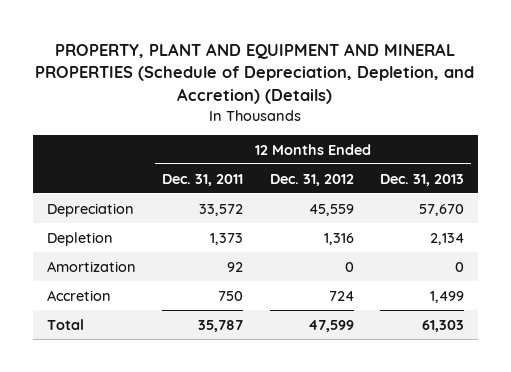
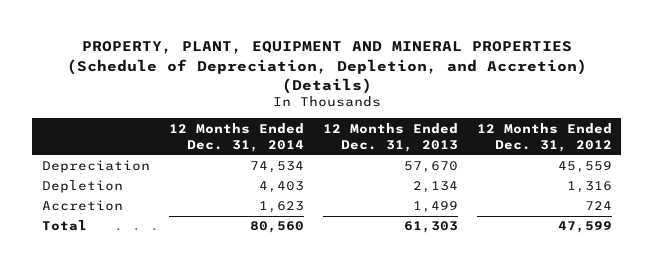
[35,42,475,105] PROPERTY, PLANT AND EQUIPMENT AND MINERAL PROPERTIES (Schedule of Depreciation, Depletion, and Accretion) (Details) -> [66,41,587,94] PROPERTY, PLANT, EQUIPMENT AND MINERAL PROPERTIES (Schedule of Depreciation, Depletion, and Accretion) (Details)
[162,173,244,186] Dec. 31, 2011 -> none
none -> [168,122,304,152] 12 Months Ended Dec. 31, 2014
[46,260,136,272] Amortization -> none

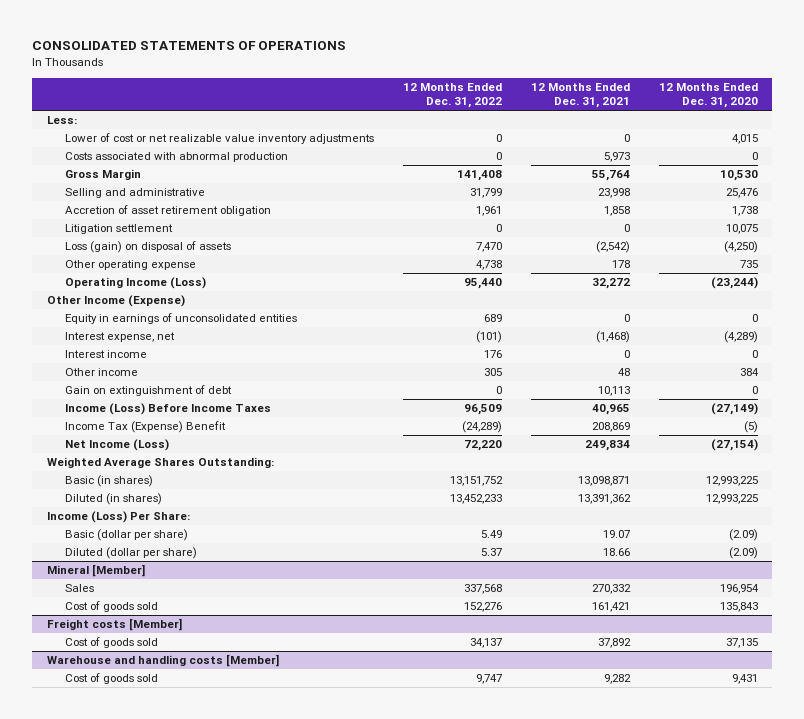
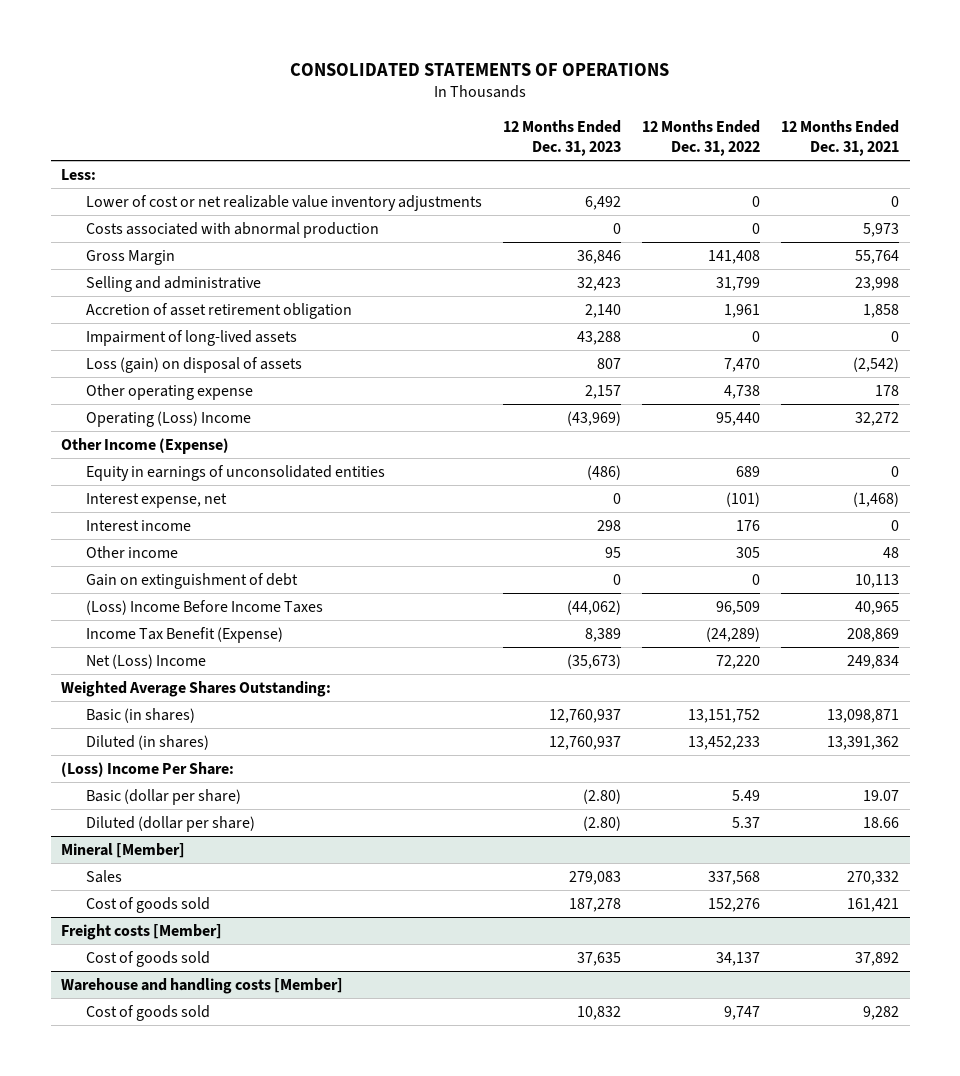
[658,82,758,109] 12 Months Ended Dec. 31, 2020 -> none
none -> [503,120,622,156] 12 Months Ended Dec. 31, 2023
[64,224,173,235] Litigation settlement -> none
none -> [86,329,298,346] Impairment of long-lived assets
[64,277,206,290] Operating Income (Loss) -> [86,410,252,427] Operating (Loss) Income
[64,403,271,416] Income (Loss) Before Income Taxes -> [86,599,324,615] (Loss) Income Before Income Taxes
[64,421,226,434] Income Tax (Expense) Benefit -> [86,626,284,643] Income Tax Benefit (Expense)
[64,439,169,452] Net Income (Loss) -> [86,653,207,669] Net (Loss) Income
[46,511,190,524] Income (Loss) Per Share: -> [61,761,235,777] (Loss) Income Per Share:

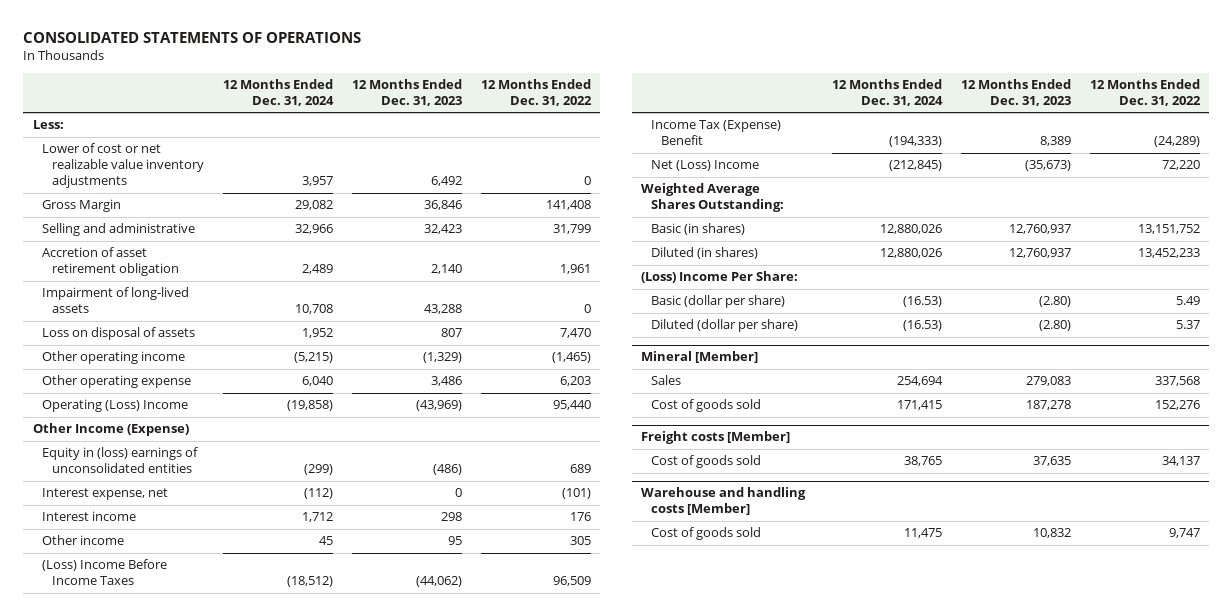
[781,120,900,156] 12 Months Ended Dec. 31, 2021 -> none
none -> [223,78,335,106] 12 Months Ended Dec. 31, 2024
[86,221,380,238] Costs associated with abnormal production -> none
[86,356,303,373] Loss (gain) on disposal of assets -> [42,327,196,341] Loss on disposal of assets
none -> [42,351,186,365] Other operating income
[585,384,622,399] 2,157 -> [430,376,462,387] 3,486
[724,384,761,399] 4,738 -> [559,376,591,387] 6,203
[86,464,386,481] Equity in earnings of unconsolidated entities -> [42,447,199,474] Equity in (loss) earnings of unconsolidated entities
[86,572,299,589] Gain on extinguishment of debt -> none
[86,626,284,643] Income Tax Benefit (Expense) -> [651,120,782,146] Income Tax (Expense) Benefit

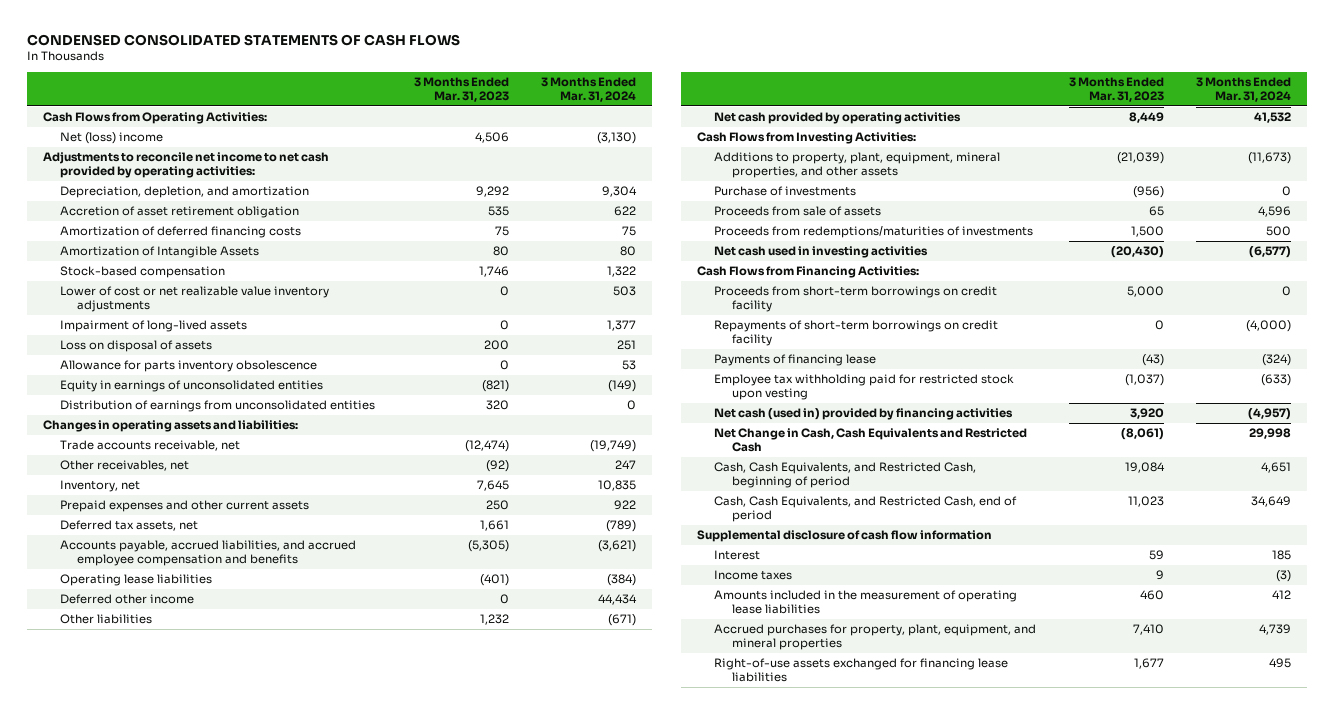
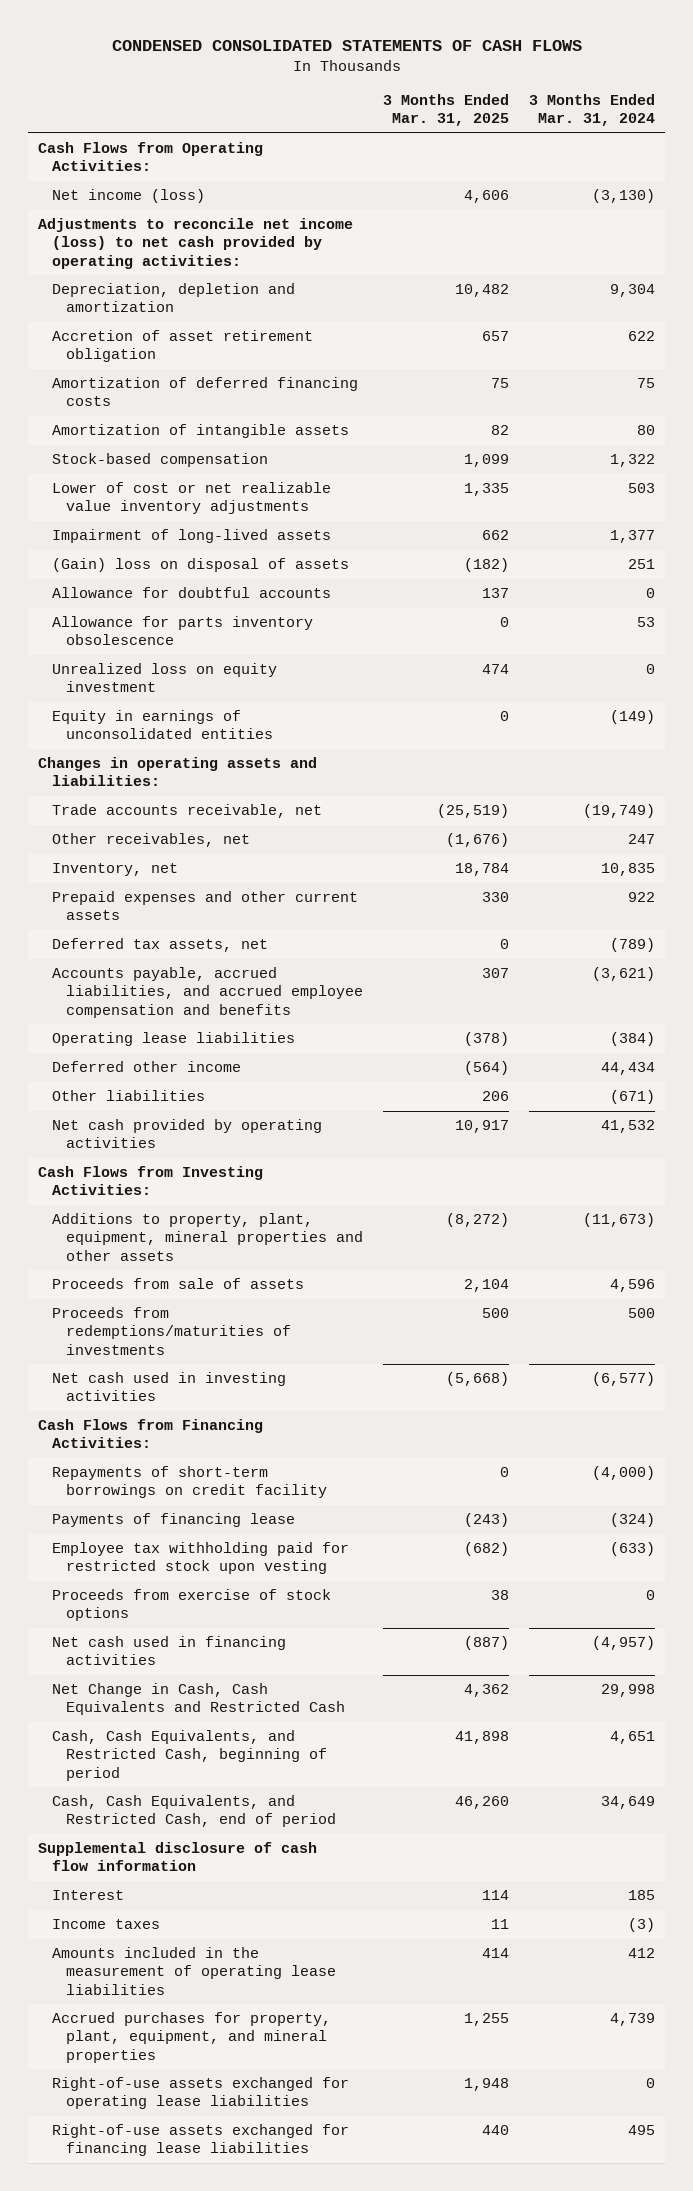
[414,77,510,103] 3 Months Ended Mar. 31, 2023 -> none
none -> [382,94,509,127] 3 Months Ended Mar. 31, 2025
[60,132,164,145] Net (loss) income -> [51,189,205,204] Net income (loss)
[43,152,330,179] Adjustments to reconcile net income to net cash provided by operating activities: -> [38,218,354,269] Adjustments to reconcile net income (loss) to net cash provided by operating activities:
[60,186,310,199] Depreciation, depletion, and amortization -> [51,283,295,313] Depreciation, depletion and amortization
[60,246,260,259] Amortization of Intangible Assets -> [51,424,349,439] Amortization of intangible assets
[60,340,213,353] Loss on disposal of assets -> [51,558,349,573] (Gain) loss on disposal of assets
none -> [51,587,331,599] Allowance for doubtful accounts
none -> [51,663,277,693] Unrealized loss on equity investment
[60,400,376,413] Distribution of earnings from unconsolidated entities -> none
[714,186,857,197] Purchase of investments -> none
[714,152,1001,179] Additions to property, plant, equipment, mineral properties, and other assets -> [51,1213,363,1261] Additions to property, plant, equipment, mineral properties and other assets
[714,286,998,313] Proceeds from short-term borrowings on credit facility -> none
none -> [51,1589,331,1622] Proceeds from exercise of stock options
[714,408,1014,421] Net cash (used in) provided by financing activities -> [51,1636,286,1666] Net cash used in financing activities
none -> [51,2077,349,2110] Right-of-use assets exchanged for operating lease liabilities

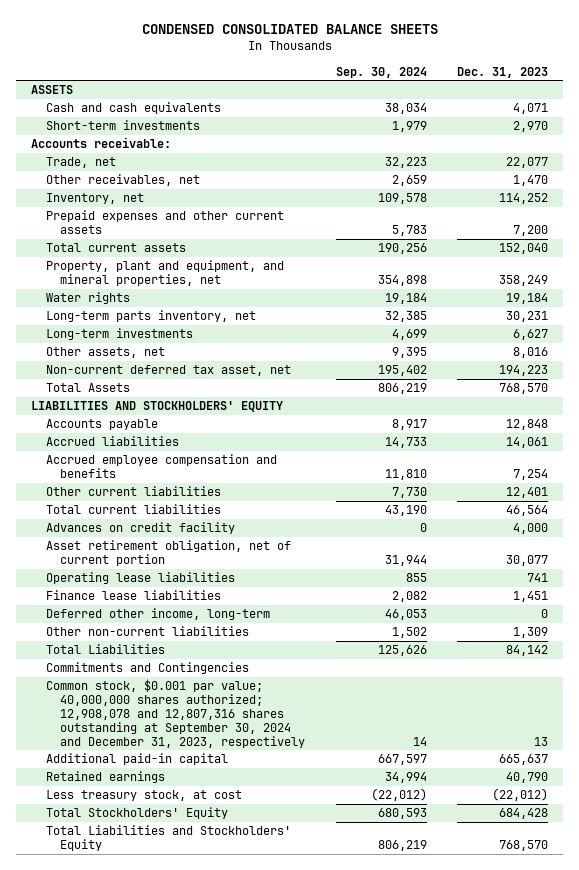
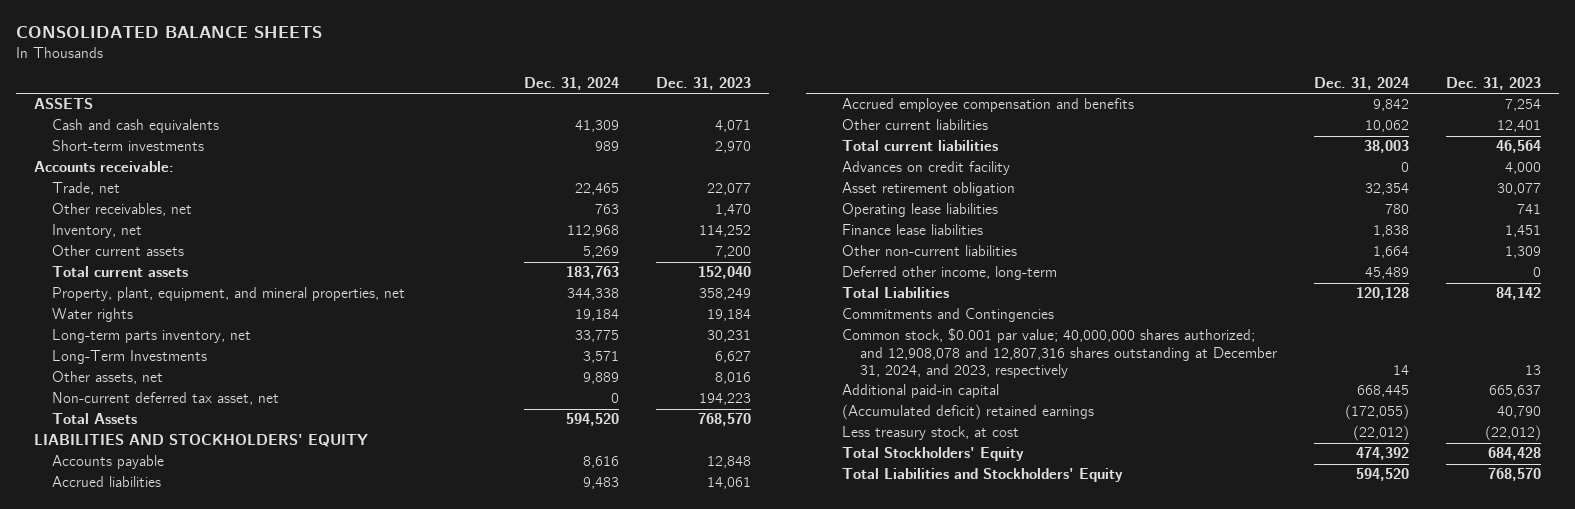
[141,24,438,35] CONDENSED CONSOLIDATED BALANCE SHEETS -> [15,26,322,39] CONSOLIDATED BALANCE SHEETS
[335,66,427,78] Sep. 30, 2024 -> none
none -> [523,76,619,90] Dec. 31, 2024
[45,210,284,235] Prepaid expenses and other current assets -> [52,245,185,257] Other current assets
[45,260,284,287] Property, plant and equipment, and mineral properties, net -> [52,287,406,302] Property, plant, equipment, and mineral properties, net
[45,328,193,341] Long-term investments -> [52,350,208,365] Long-Term Investments
[45,540,291,567] Asset retirement obligation, net of current portion -> [842,182,1016,197] Asset retirement obligation
[45,608,270,621] Deferred other income, long-term -> [842,266,1058,281] Deferred other income, long-term
[45,679,306,748] Common stock, $0.001 par value; 40,000,000 shares authorized; 12,908,078 and 12,807,316 shares outstanding at September 30, 2024 and December 31, 2023, respectively -> [842,328,1277,379] Common stock, $0.001 par value; 40,000,000 shares authorized; and 12,908,078 and 12,807,316 shares outstanding at December 31, 2024, and 2023, respectively
[45,771,165,784] Retained earnings -> [842,404,1095,421] (Accumulated deficit) retained earnings

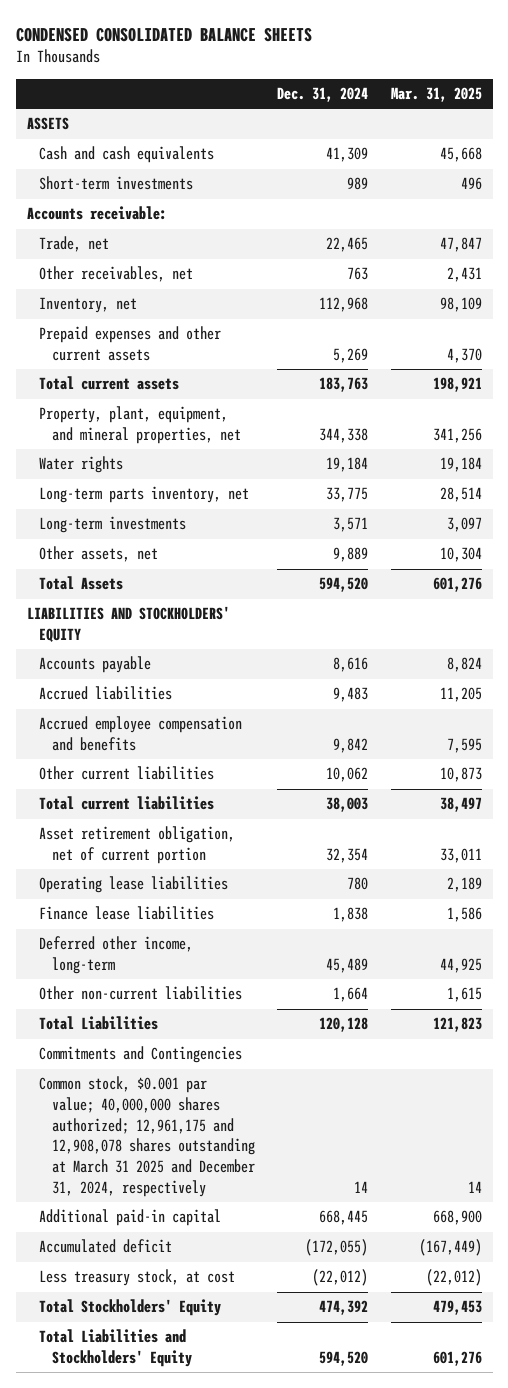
[15,26,322,39] CONSOLIDATED BALANCE SHEETS -> [15,26,312,42] CONDENSED CONSOLIDATED BALANCE SHEETS
[655,76,751,90] Dec. 31, 2023 -> none
none -> [390,87,482,103] Mar. 31, 2025
[52,245,185,257] Other current assets -> [39,326,222,362] Prepaid expenses and other current assets
[52,350,208,365] Long-Term Investments -> [39,516,187,534] Long-term investments
[52,392,280,406] Non-current deferred tax asset, net -> none
[842,161,1011,176] Advances on credit facility -> none
[842,182,1016,197] Asset retirement obligation -> [39,826,236,865] Asset retirement obligation, net of current portion
[842,245,1018,257] Other non-current liabilities -> [39,986,243,1001] Other non-current liabilities
[842,328,1277,379] Common stock, $0.001 par value; 40,000,000 shares authorized; and 12,908,078 and 12,807,316 shares outstanding at December 31, 2024, and 2023, respectively -> [39,1076,256,1197] Common stock, $0.001 par value; 40,000,000 shares authorized; 12,961,175 and 12,908,078 shares outstanding at March 31 2025 and December 31, 2024, respectively
[842,404,1095,421] (Accumulated deficit) retained earnings -> [39,1239,173,1254] Accumulated deficit

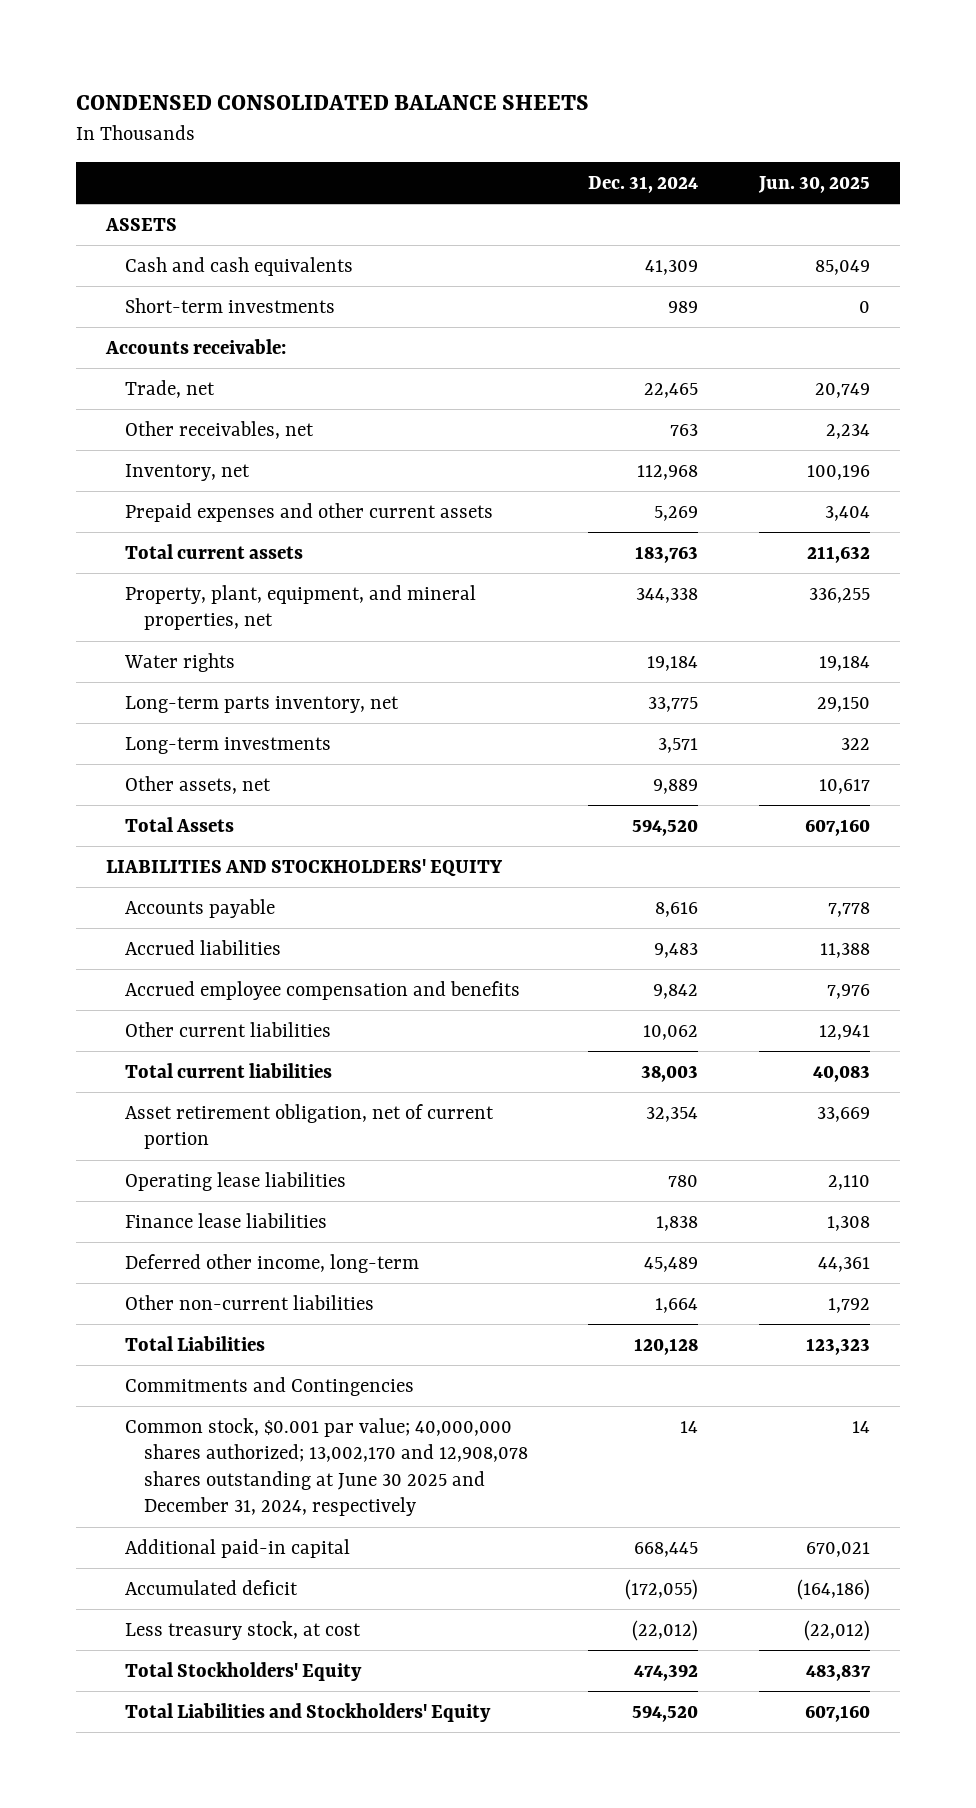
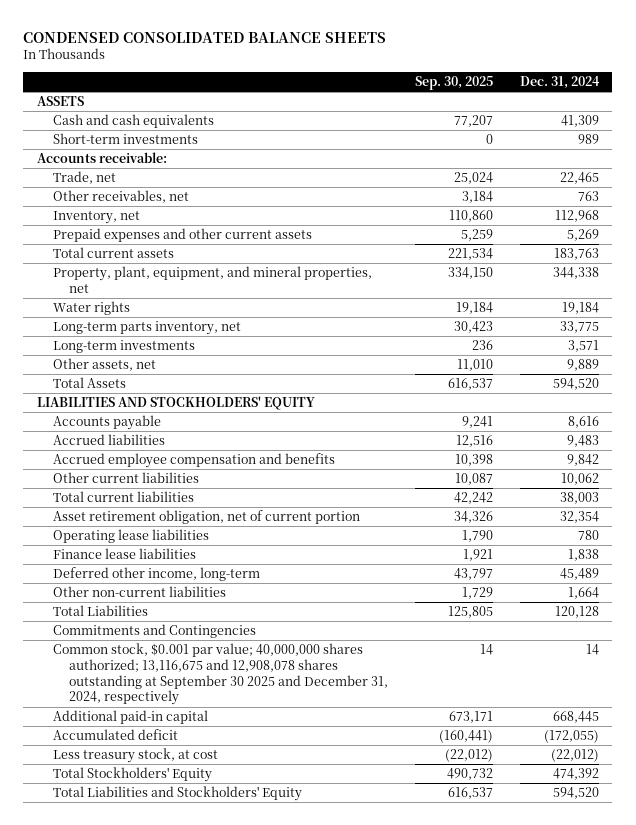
[758,175,871,193] Jun. 30, 2025 -> none
none -> [414,76,493,91] Sep. 30, 2025
[124,1417,528,1517] Common stock, $0.001 par value; 40,000,000 shares authorized; 13,002,170 and 12,908,078 shares outstanding at June 30 2025 and December 31, 2024, respectively -> [52,643,389,706] Common stock, $0.001 par value; 40,000,000 shares authorized; 13,116,675 and 12,908,078 shares outstanding at September 30 2025 and December 31, 2024, respectively

